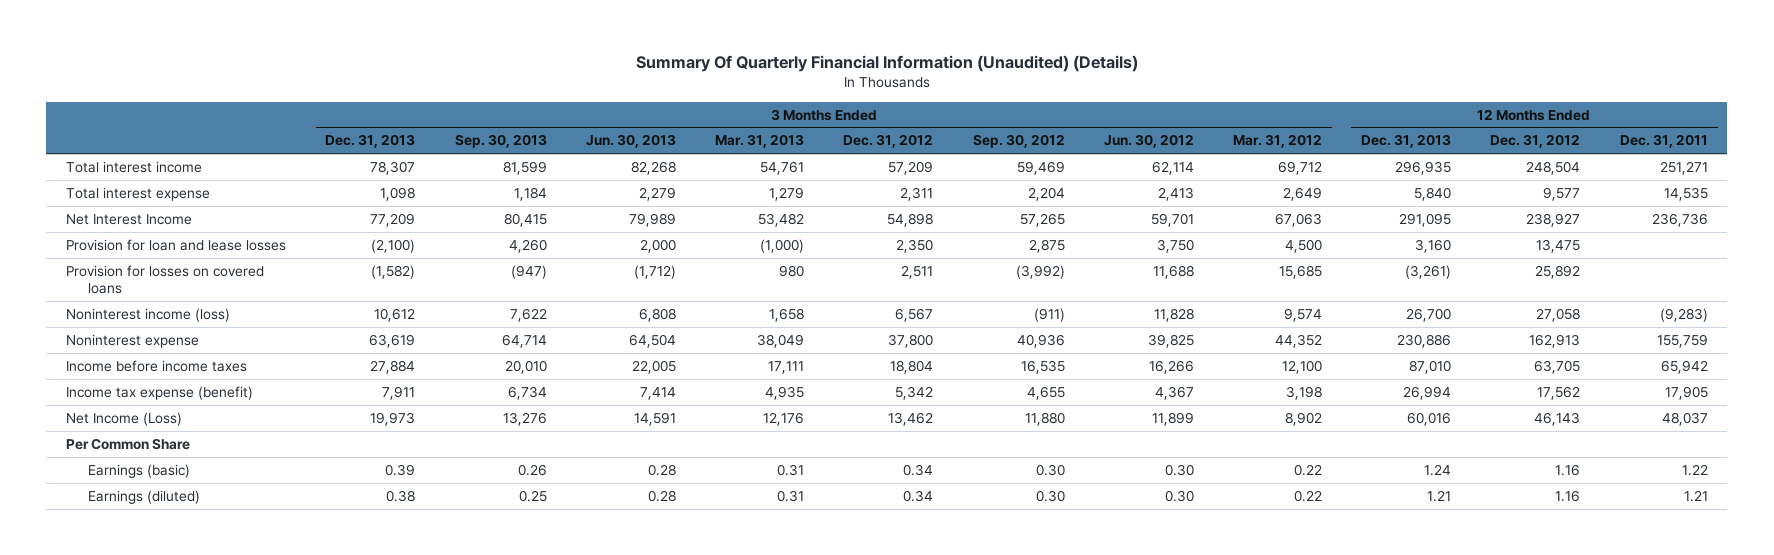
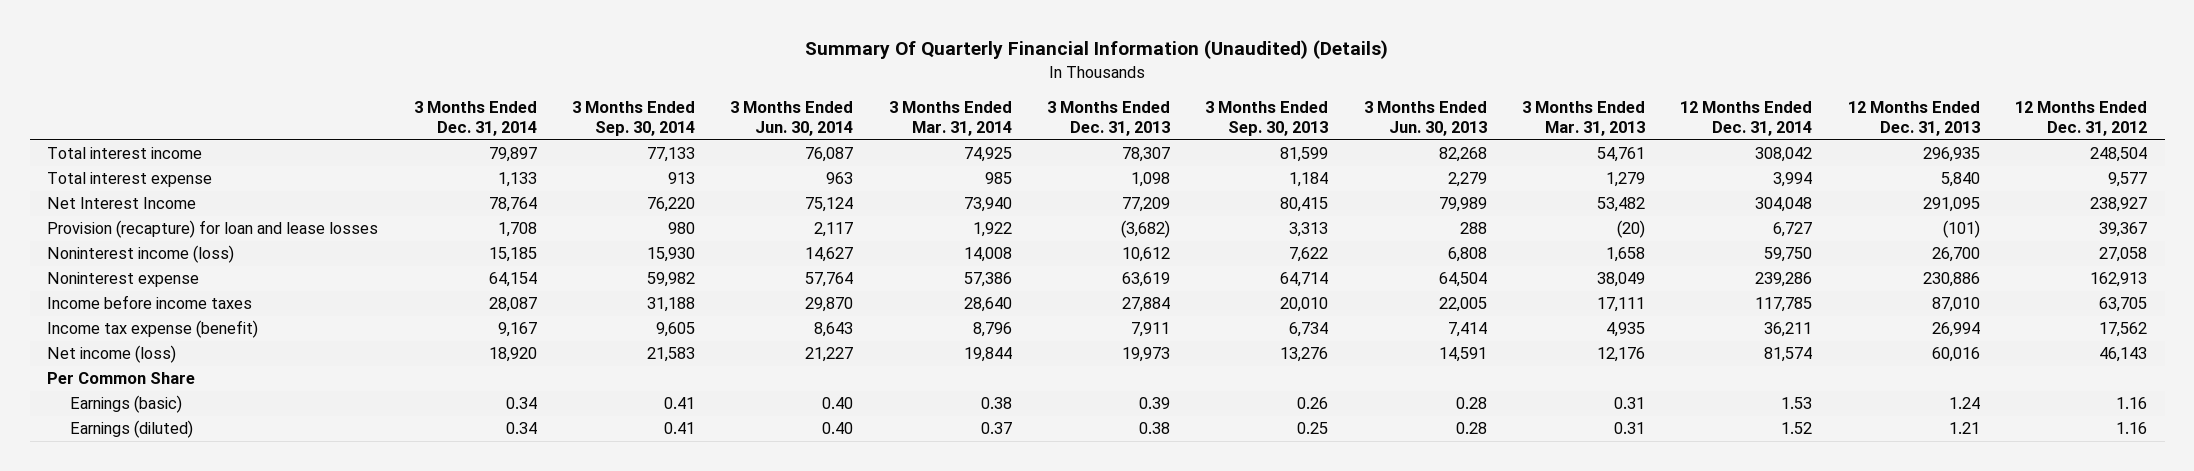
[843,134,934,149] Dec. 31, 2012 -> none
[972,134,1065,149] Sep. 30, 2012 -> none
[1103,134,1194,149] Jun. 30, 2012 -> none
[1233,134,1323,149] Mar. 31, 2012 -> none
[1619,134,1708,149] Dec. 31, 2011 -> none
none -> [413,100,537,137] 3 Months Ended Dec. 31, 2014
none -> [572,100,696,137] 3 Months Ended Sep. 30, 2014
none -> [730,100,854,137] 3 Months Ended Jun. 30, 2014
none -> [888,100,1012,137] 3 Months Ended Mar. 31, 2014
none -> [1680,100,1813,137] 12 Months Ended Dec. 31, 2014
[66,264,265,294] Provision for losses on covered loans -> none
[66,238,287,251] Provision for loan and lease losses -> [47,220,379,239] Provision (recapture) for loan and lease losses
[371,238,416,253] (2,100) -> [1121,220,1171,239] (3,682)
[508,238,547,253] 4,260 -> [1289,222,1329,238] 3,313
[639,238,676,253] 2,000 -> [1459,222,1487,235] 288
[760,238,805,253] (1,000) -> [1617,220,1646,239] (20)
[1415,238,1452,253] 3,160 -> [1942,220,1980,239] (101)
[1536,238,1581,253] 13,475 -> [2099,222,2148,238] 39,367
[66,411,183,426] Net Income (Loss) -> [47,345,177,364] Net income (loss)

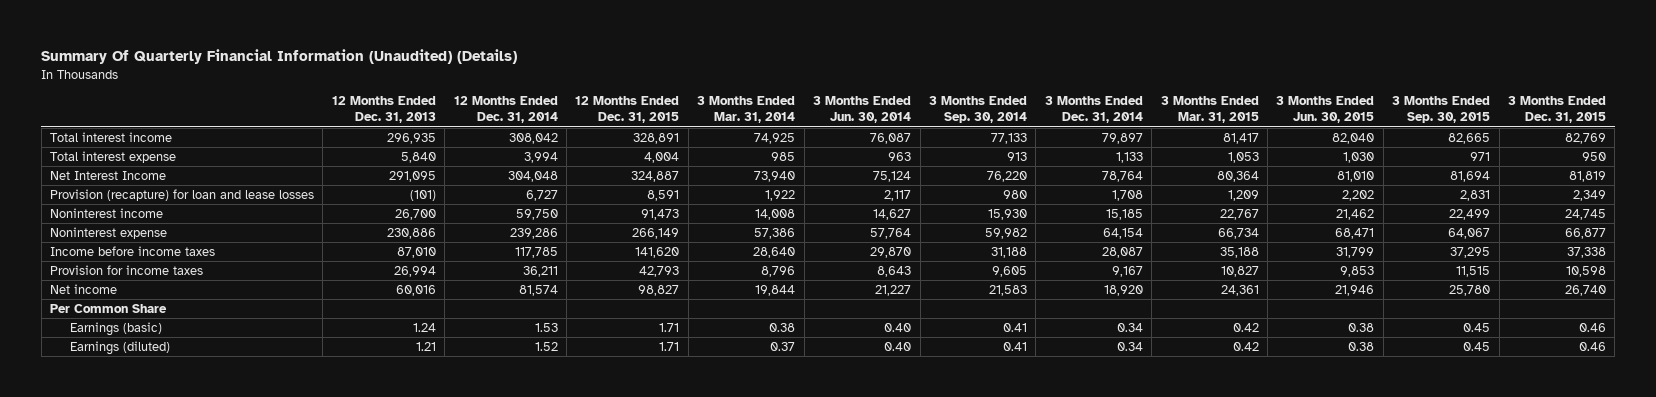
[1047,100,1171,137] 3 Months Ended Dec. 31, 2013 -> none
[1205,100,1329,137] 3 Months Ended Sep. 30, 2013 -> none
[1363,100,1487,137] 3 Months Ended Jun. 30, 2013 -> none
[1522,100,1646,137] 3 Months Ended Mar. 31, 2013 -> none
[2015,100,2148,137] 12 Months Ended Dec. 31, 2012 -> none
none -> [575,96,680,124] 12 Months Ended Dec. 31, 2015
none -> [1160,96,1259,124] 3 Months Ended Mar. 31, 2015
none -> [1276,96,1375,124] 3 Months Ended Jun. 30, 2015
none -> [1392,96,1491,124] 3 Months Ended Sep. 30, 2015
none -> [1507,96,1606,124] 3 Months Ended Dec. 31, 2015
[47,245,235,264] Noninterest income (loss) -> [50,208,164,219] Noninterest income
[47,320,259,339] Income tax expense (benefit) -> [50,265,204,276] Provision for income taxes
[47,345,177,364] Net income (loss) -> [50,284,118,295] Net income

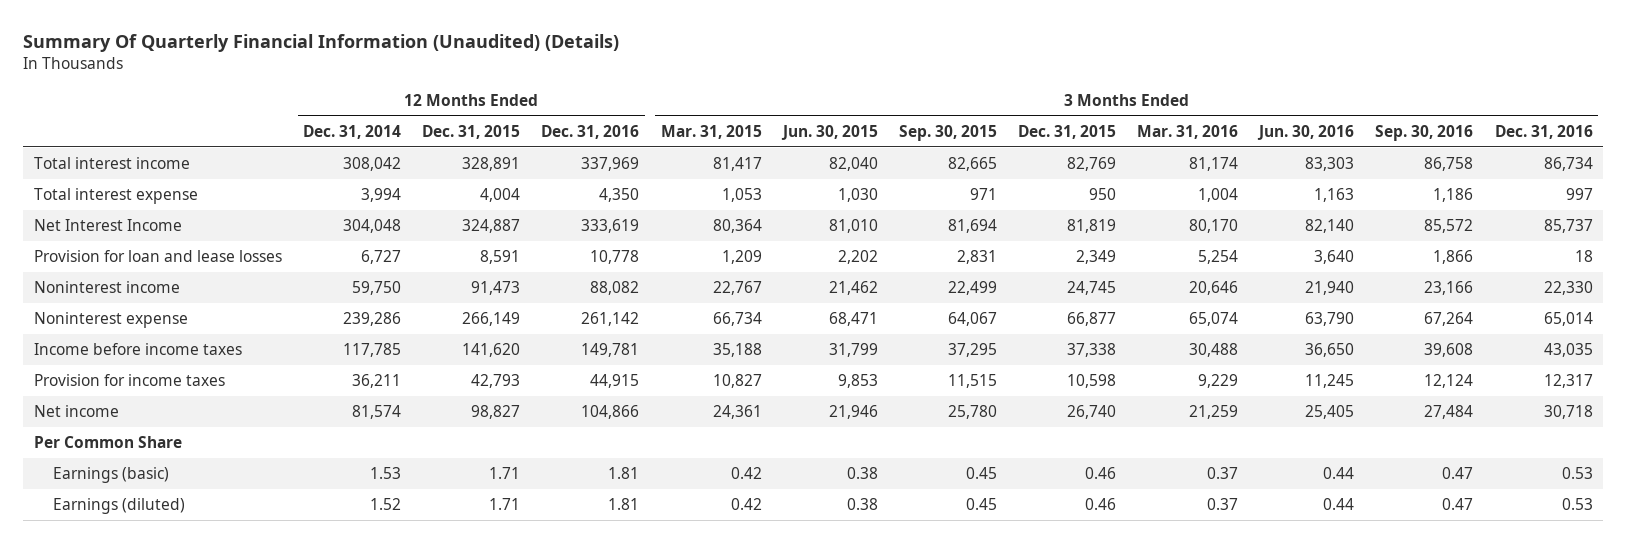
[331,96,436,124] 12 Months Ended Dec. 31, 2013 -> none
[697,96,796,124] 3 Months Ended Mar. 31, 2014 -> none
[813,96,912,124] 3 Months Ended Jun. 30, 2014 -> none
[928,96,1027,124] 3 Months Ended Sep. 30, 2014 -> none
[1044,96,1143,124] 3 Months Ended Dec. 31, 2014 -> none
none -> [541,124,640,139] Dec. 31, 2016
none -> [1137,124,1239,139] Mar. 31, 2016
none -> [1257,124,1355,140] Jun. 30, 2016
none -> [1375,124,1474,141] Sep. 30, 2016
none -> [1494,124,1593,139] Dec. 31, 2016
[50,189,315,202] Provision (recapture) for loan and lease losses -> [33,250,282,263] Provision for loan and lease losses

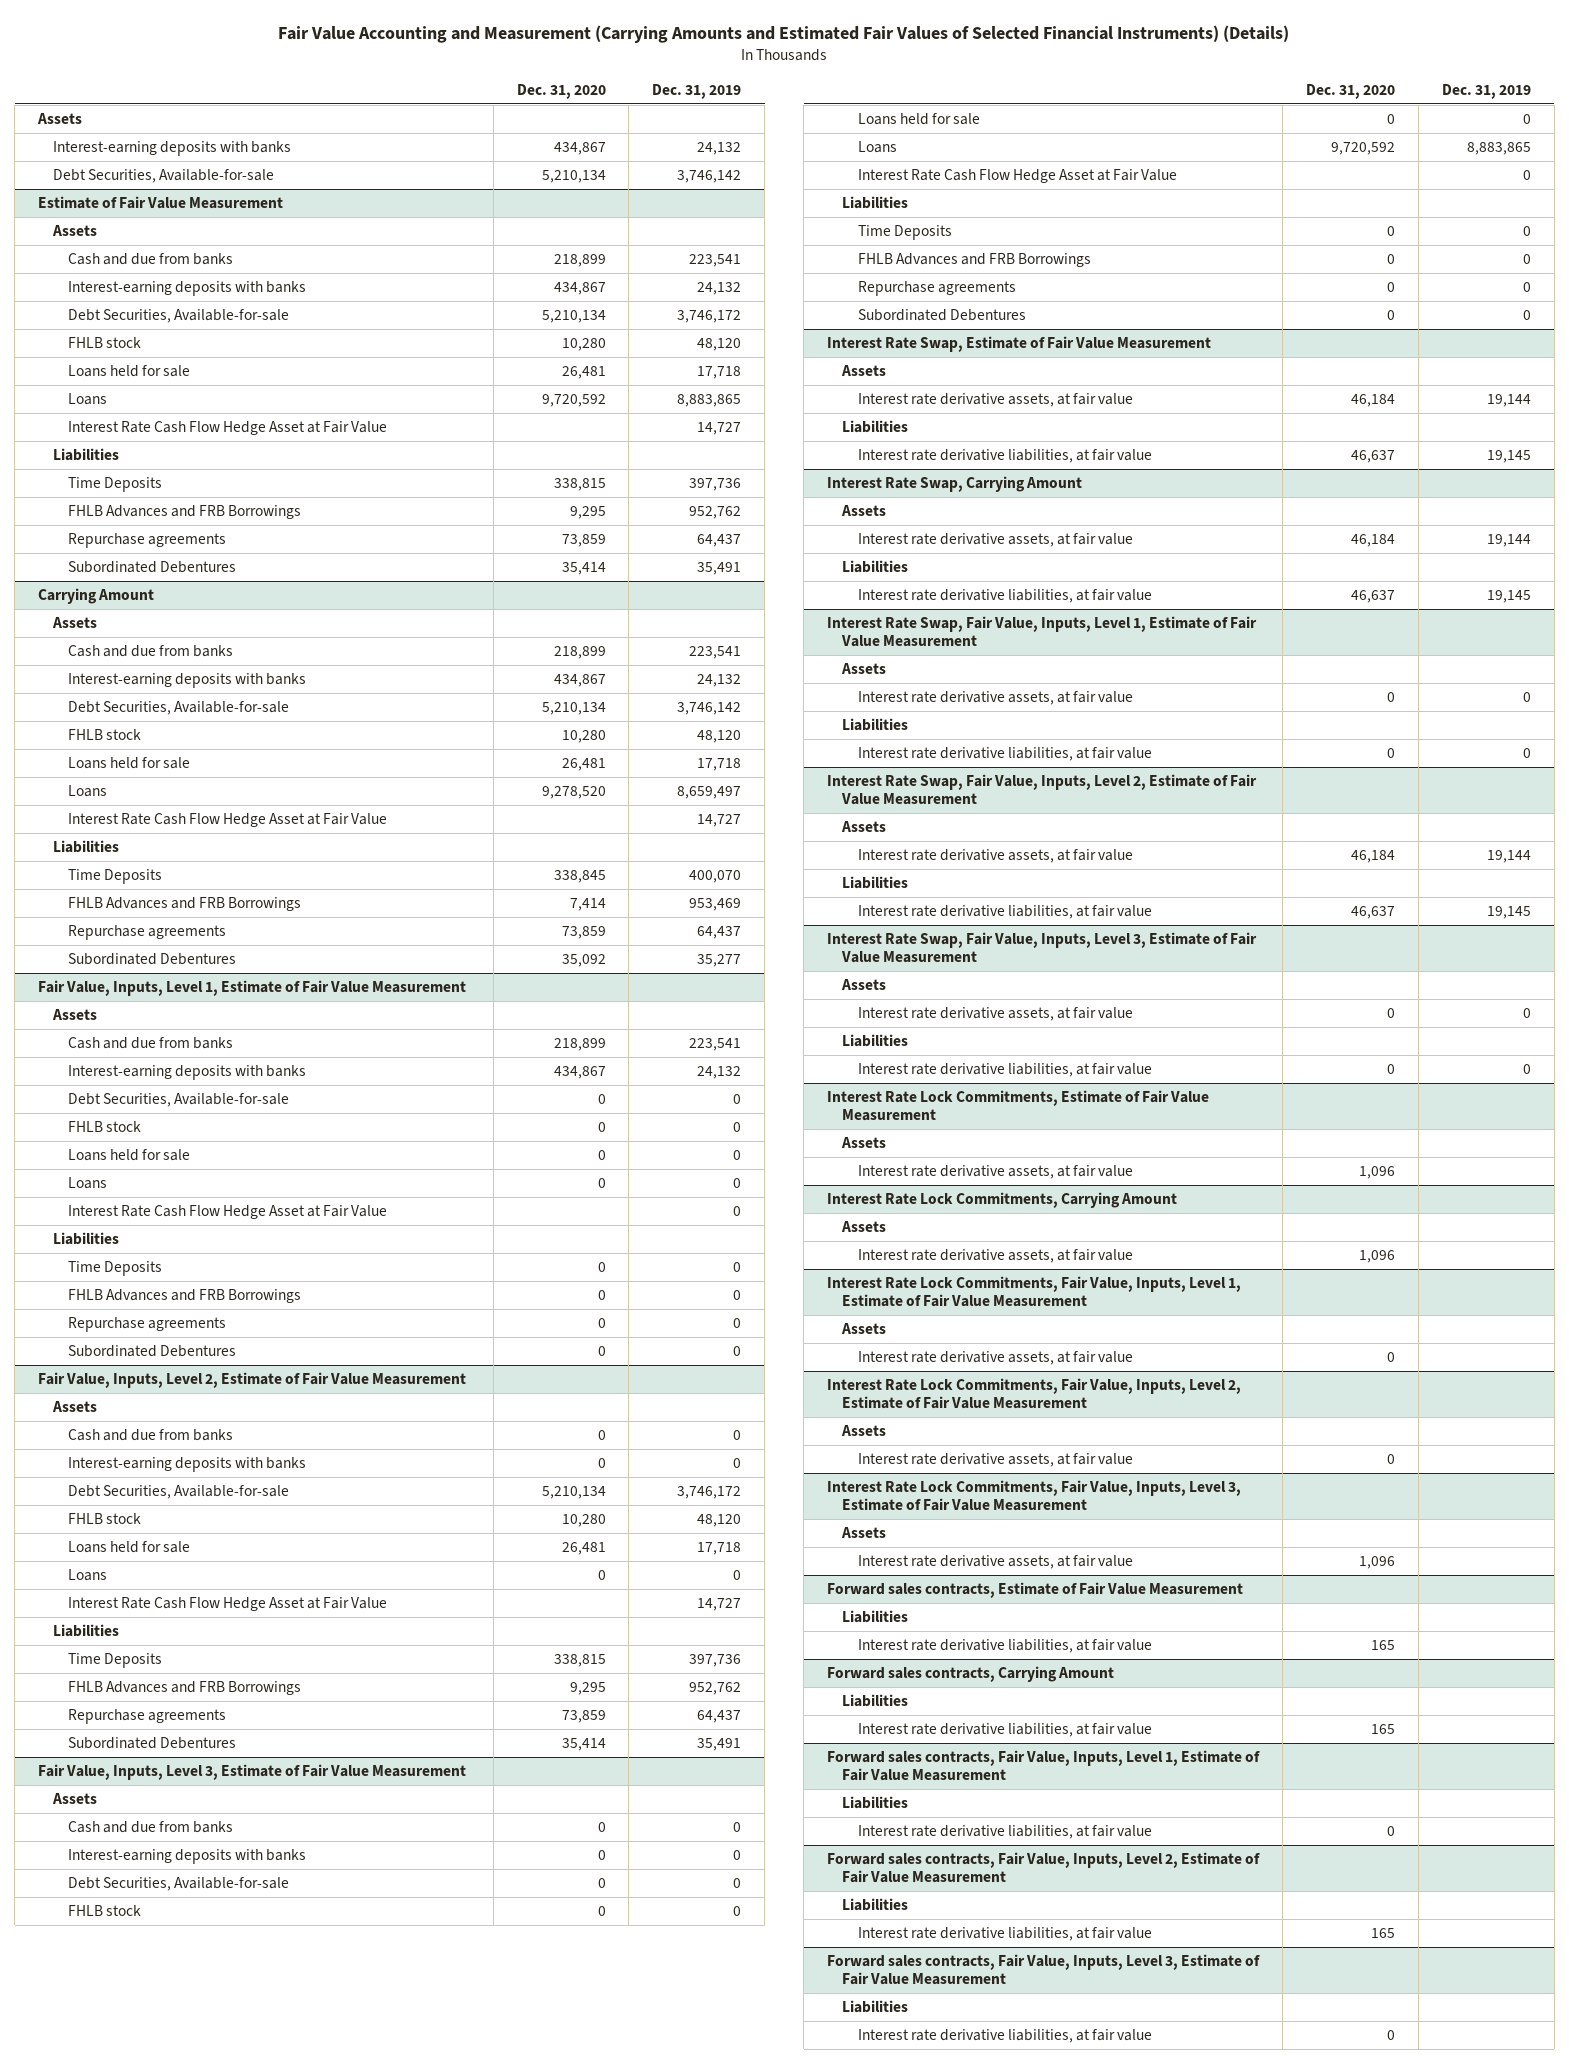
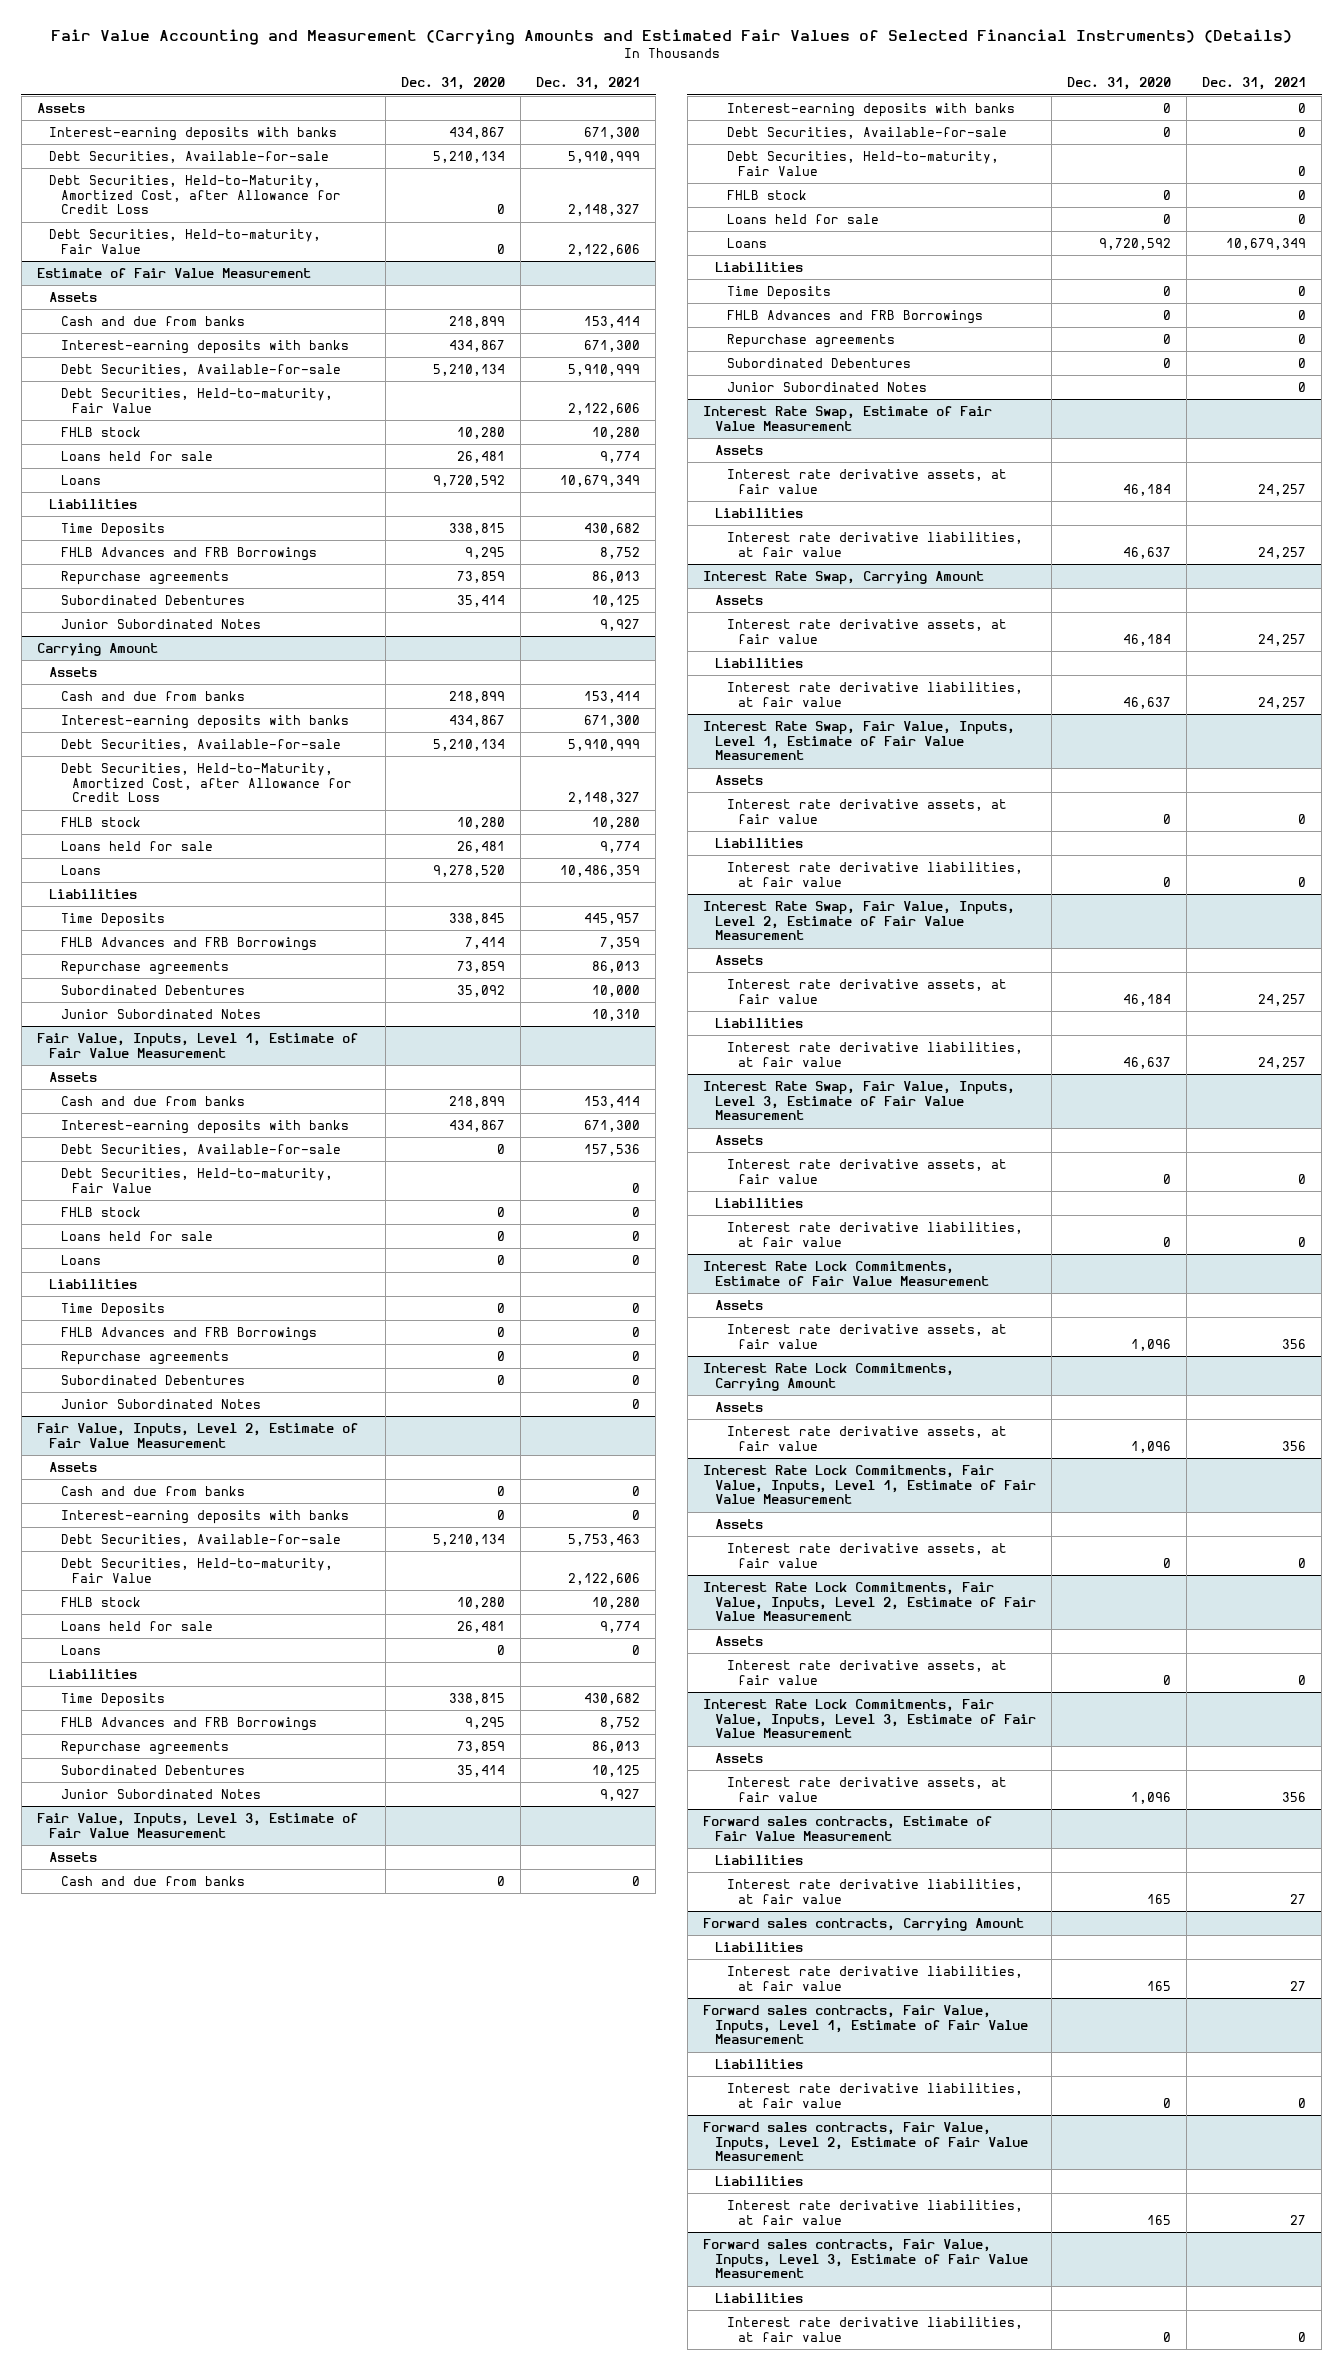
[652,83,742,99] Dec. 31, 2019 -> none
none -> [536,77,641,91] Dec. 31, 2021
none -> [48,174,341,215] Debt Securities, Held-to-Maturity, Amortized Cost, after Allowance for Credit Loss
none -> [48,228,321,254] Debt Securities, Held-to-maturity, Fair Value
none -> [60,387,333,413] Debt Securities, Held-to-maturity, Fair Value
[68,421,388,436] Interest Rate Cash Flow Hedge Asset at Fair Value -> none
none -> [60,618,261,629] Junior Subordinated Notes
none -> [60,762,353,803] Debt Securities, Held-to-Maturity, Amortized Cost, after Allowance for Credit Loss
[68,813,388,828] Interest Rate Cash Flow Hedge Asset at Fair Value -> none
none -> [60,1008,261,1019] Junior Subordinated Notes
none -> [60,1167,333,1193] Debt Securities, Held-to-maturity, Fair Value
[68,1205,388,1220] Interest Rate Cash Flow Hedge Asset at Fair Value -> none
none -> [60,1398,261,1409] Junior Subordinated Notes
none -> [60,1557,333,1583] Debt Securities, Held-to-maturity, Fair Value
[68,1597,388,1612] Interest Rate Cash Flow Hedge Asset at Fair Value -> none
none -> [60,1788,261,1799] Junior Subordinated Notes
none -> [726,150,999,176] Debt Securities, Held-to-maturity, Fair Value
[857,169,1177,184] Interest Rate Cash Flow Hedge Asset at Fair Value -> none
none -> [726,381,927,392] Junior Subordinated Notes

